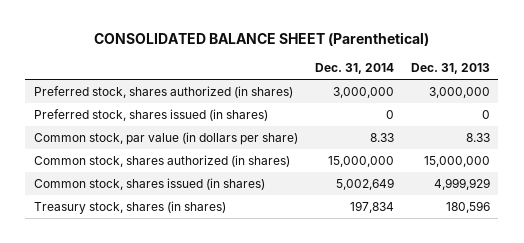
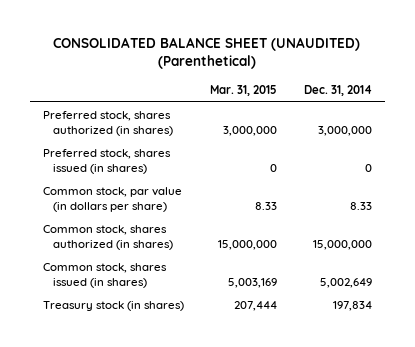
[93,31,429,46] CONSOLIDATED BALANCE SHEET (Parenthetical) -> [53,36,361,70] CONSOLIDATED BALANCE SHEET (UNAUDITED) (Parenthetical)
[410,62,490,74] Dec. 31, 2013 -> none
none -> [210,84,278,96] Mar. 31, 2015
[33,200,226,214] Treasury stock, shares (in shares) -> [43,301,185,312] Treasury stock (in shares)

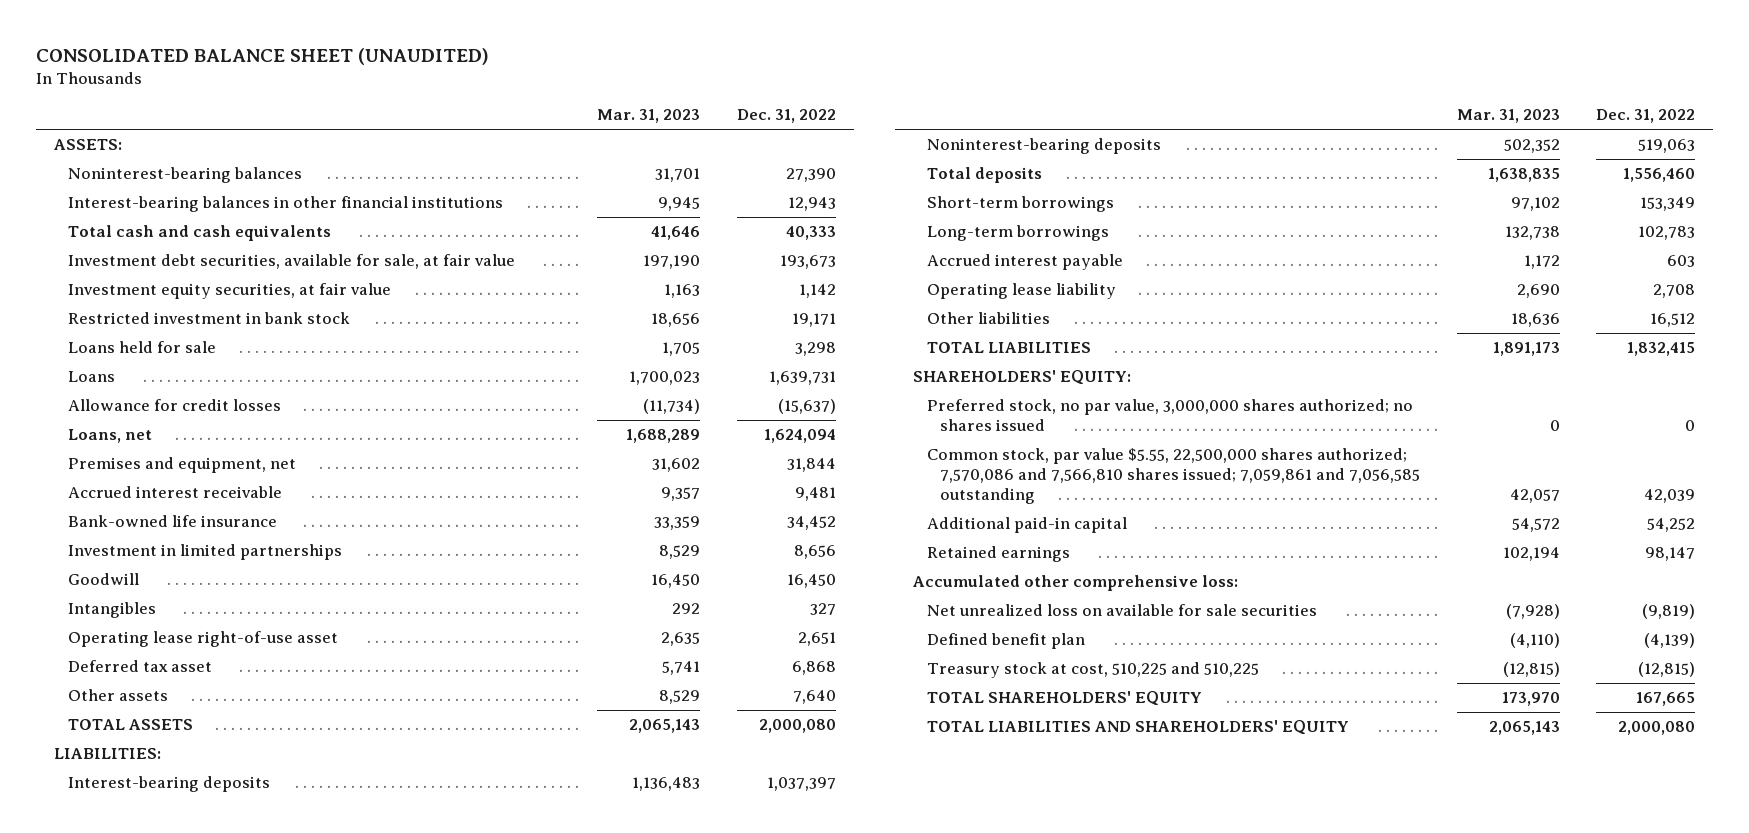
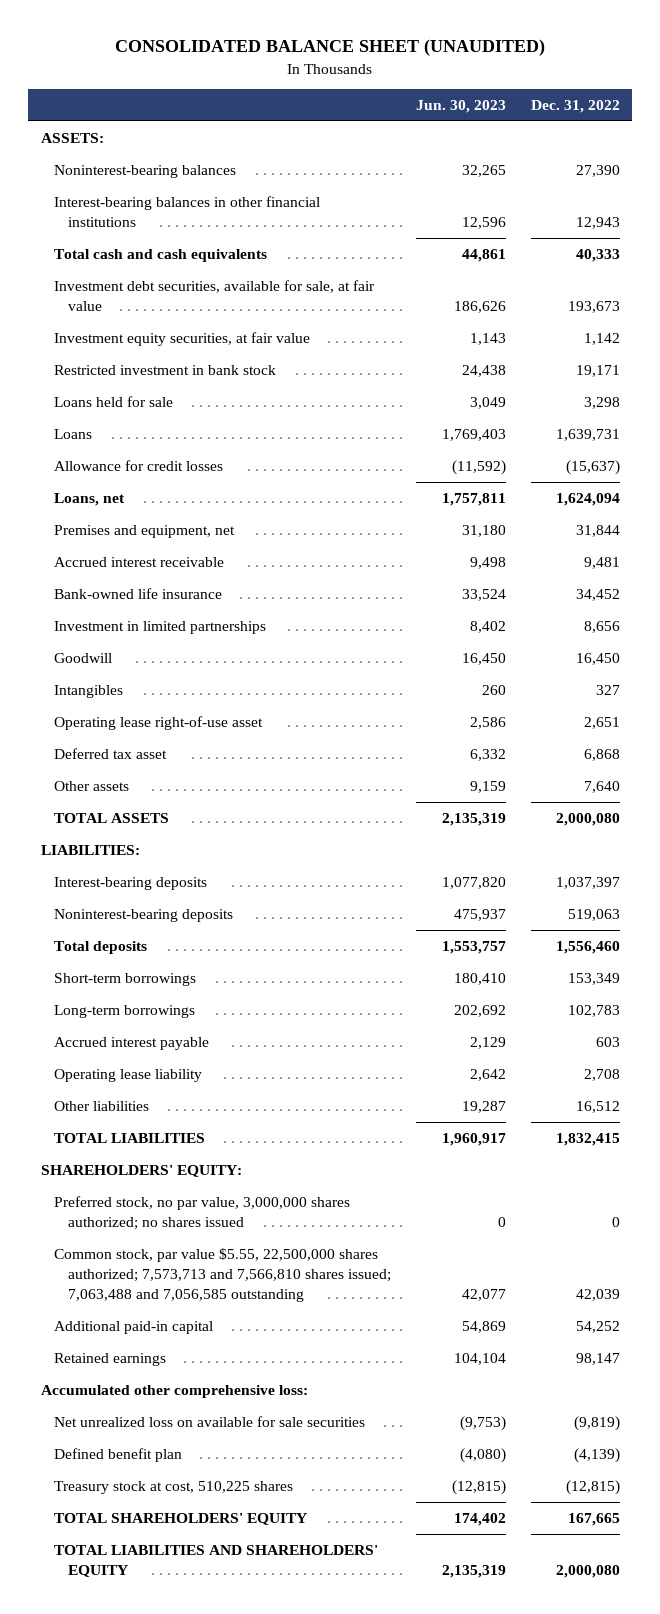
[597,109,701,124] Mar. 31, 2023 -> none
none -> [415,100,506,114] Jun. 30, 2023
[926,448,1421,505] Common stock, par value $5.55, 22,500,000 shares authorized; 7,570,086 and 7,566,810 shares issued; 7,059,861 and 7,056,585 outstanding -> [54,1247,391,1303] Common stock, par value $5.55, 22,500,000 shares authorized; 7,573,713 and 7,566,810 shares issued; 7,063,488 and 7,056,585 outstanding
[926,662,1259,679] Treasury stock at cost, 510,225 and 510,225 -> [54,1480,294,1494] Treasury stock at cost, 510,225 shares

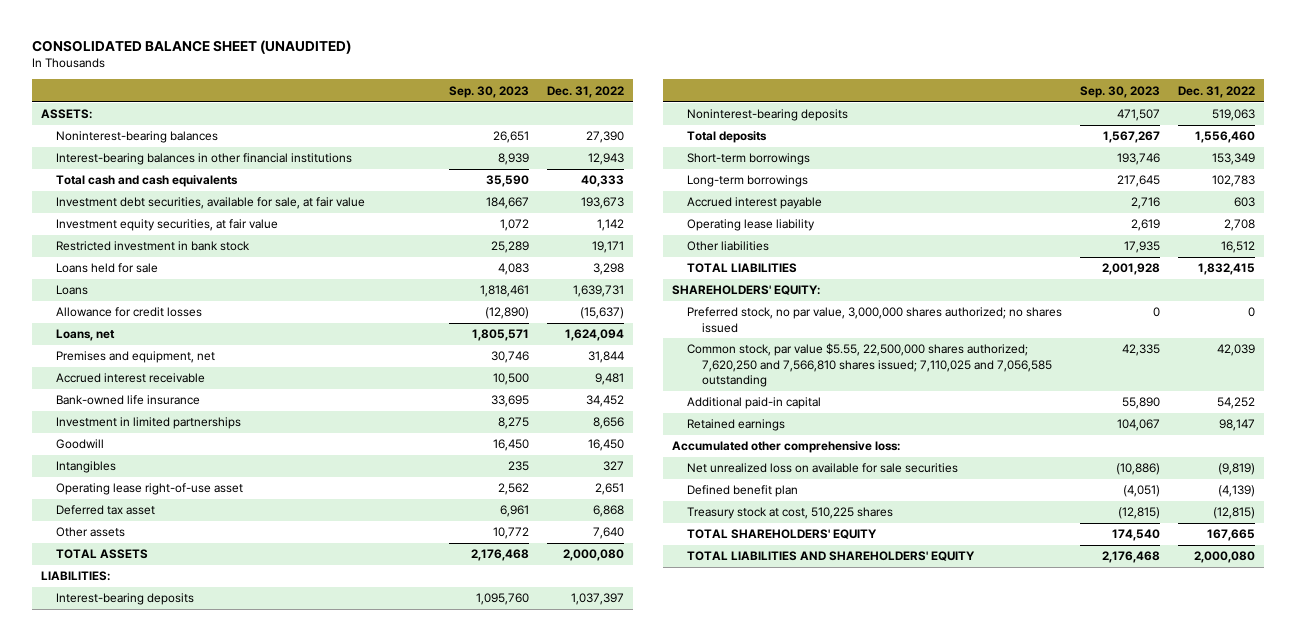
[415,100,506,114] Jun. 30, 2023 -> none
none -> [448,85,529,98] Sep. 30, 2023
[54,1247,391,1303] Common stock, par value $5.55, 22,500,000 shares authorized; 7,573,713 and 7,566,810 shares issued; 7,063,488 and 7,056,585 outstanding -> [687,343,1052,387] Common stock, par value $5.55, 22,500,000 shares authorized; 7,620,250 and 7,566,810 shares issued; 7,110,025 and 7,056,585 outstanding

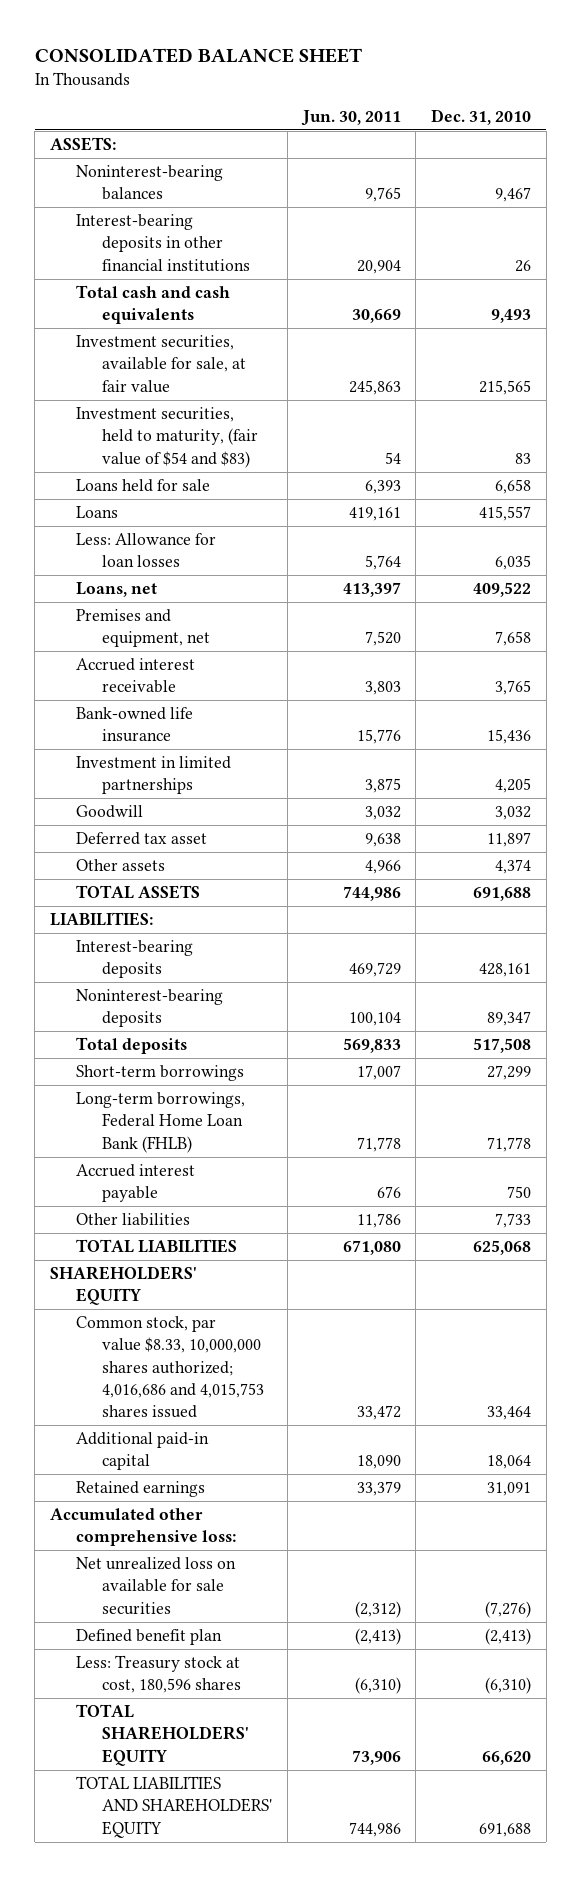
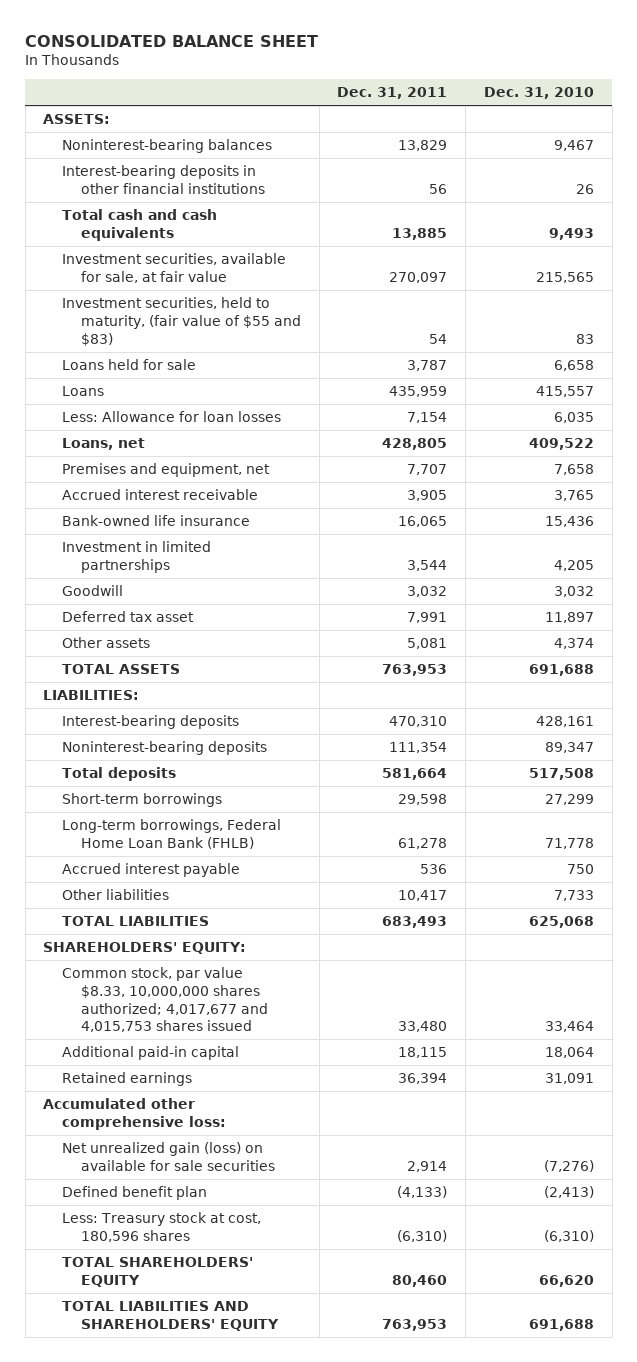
[300,109,401,126] Jun. 30, 2011 -> none
none -> [337,86,448,99] Dec. 31, 2011
[76,407,259,468] Investment securities, held to maturity, (fair value of $54 and $83) -> [62,297,302,346] Investment securities, held to maturity, (fair value of $55 and $83)
[49,1266,197,1306] SHAREHOLDERS' EQUITY -> [43,942,247,955] SHAREHOLDERS' EQUITY:
[76,1316,265,1418] Common stock, par value $8.33, 10,000,000 shares authorized; 4,016,686 and 4,015,753 shares issued -> [62,967,269,1033] Common stock, par value $8.33, 10,000,000 shares authorized; 4,017,677 and 4,015,753 shares issued
[76,1557,237,1615] Net unrealized loss on available for sale securities -> [62,1142,276,1171] Net unrealized gain (loss) on available for sale securities

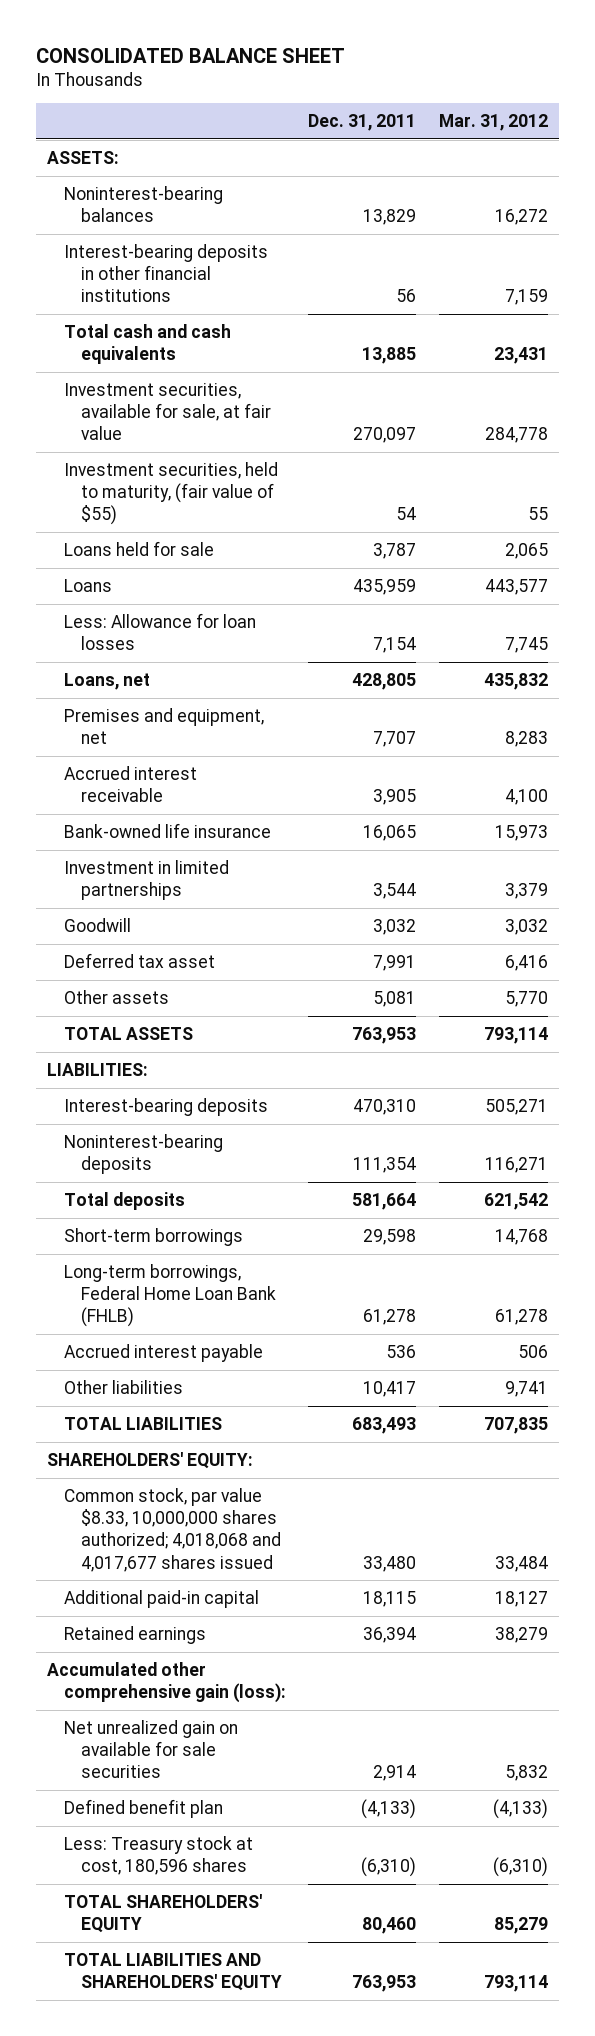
[483,86,594,99] Dec. 31, 2010 -> none
none -> [438,114,548,132] Mar. 31, 2012
[62,297,302,346] Investment securities, held to maturity, (fair value of $55 and $83) -> [63,461,278,526] Investment securities, held to maturity, (fair value of $55)
[62,967,269,1033] Common stock, par value $8.33, 10,000,000 shares authorized; 4,017,677 and 4,015,753 shares issued -> [63,1487,281,1572] Common stock, par value $8.33, 10,000,000 shares authorized; 4,018,068 and 4,017,677 shares issued
[43,1098,227,1130] Accumulated other comprehensive loss: -> [46,1661,286,1704] Accumulated other comprehensive gain (loss):
[62,1142,276,1171] Net unrealized gain (loss) on available for sale securities -> [63,1719,238,1779] Net unrealized gain on available for sale securities

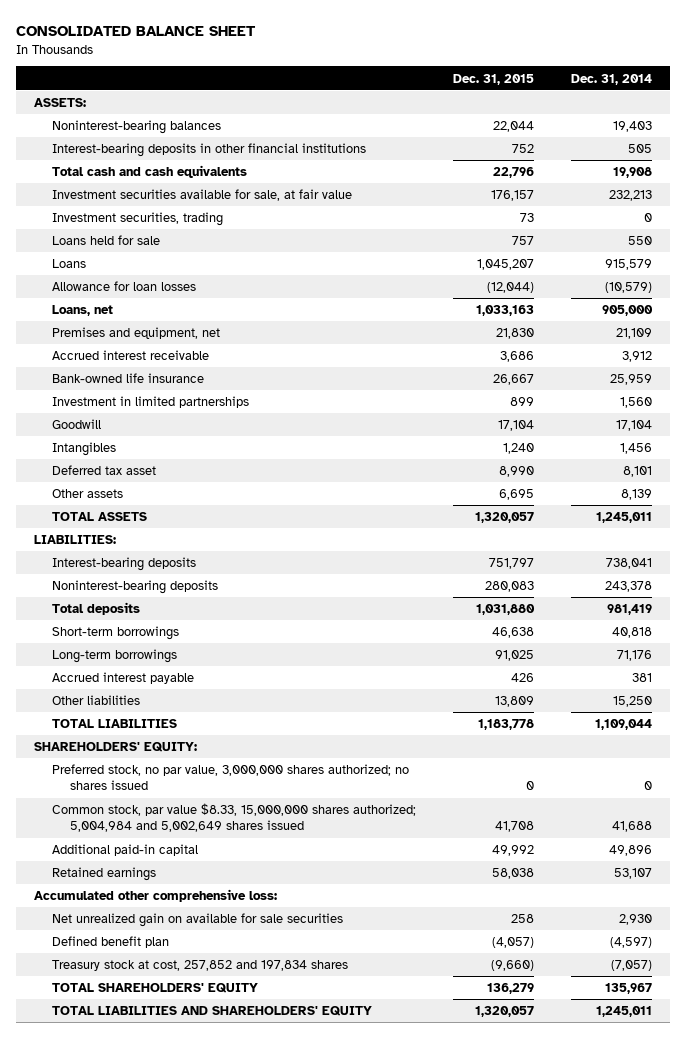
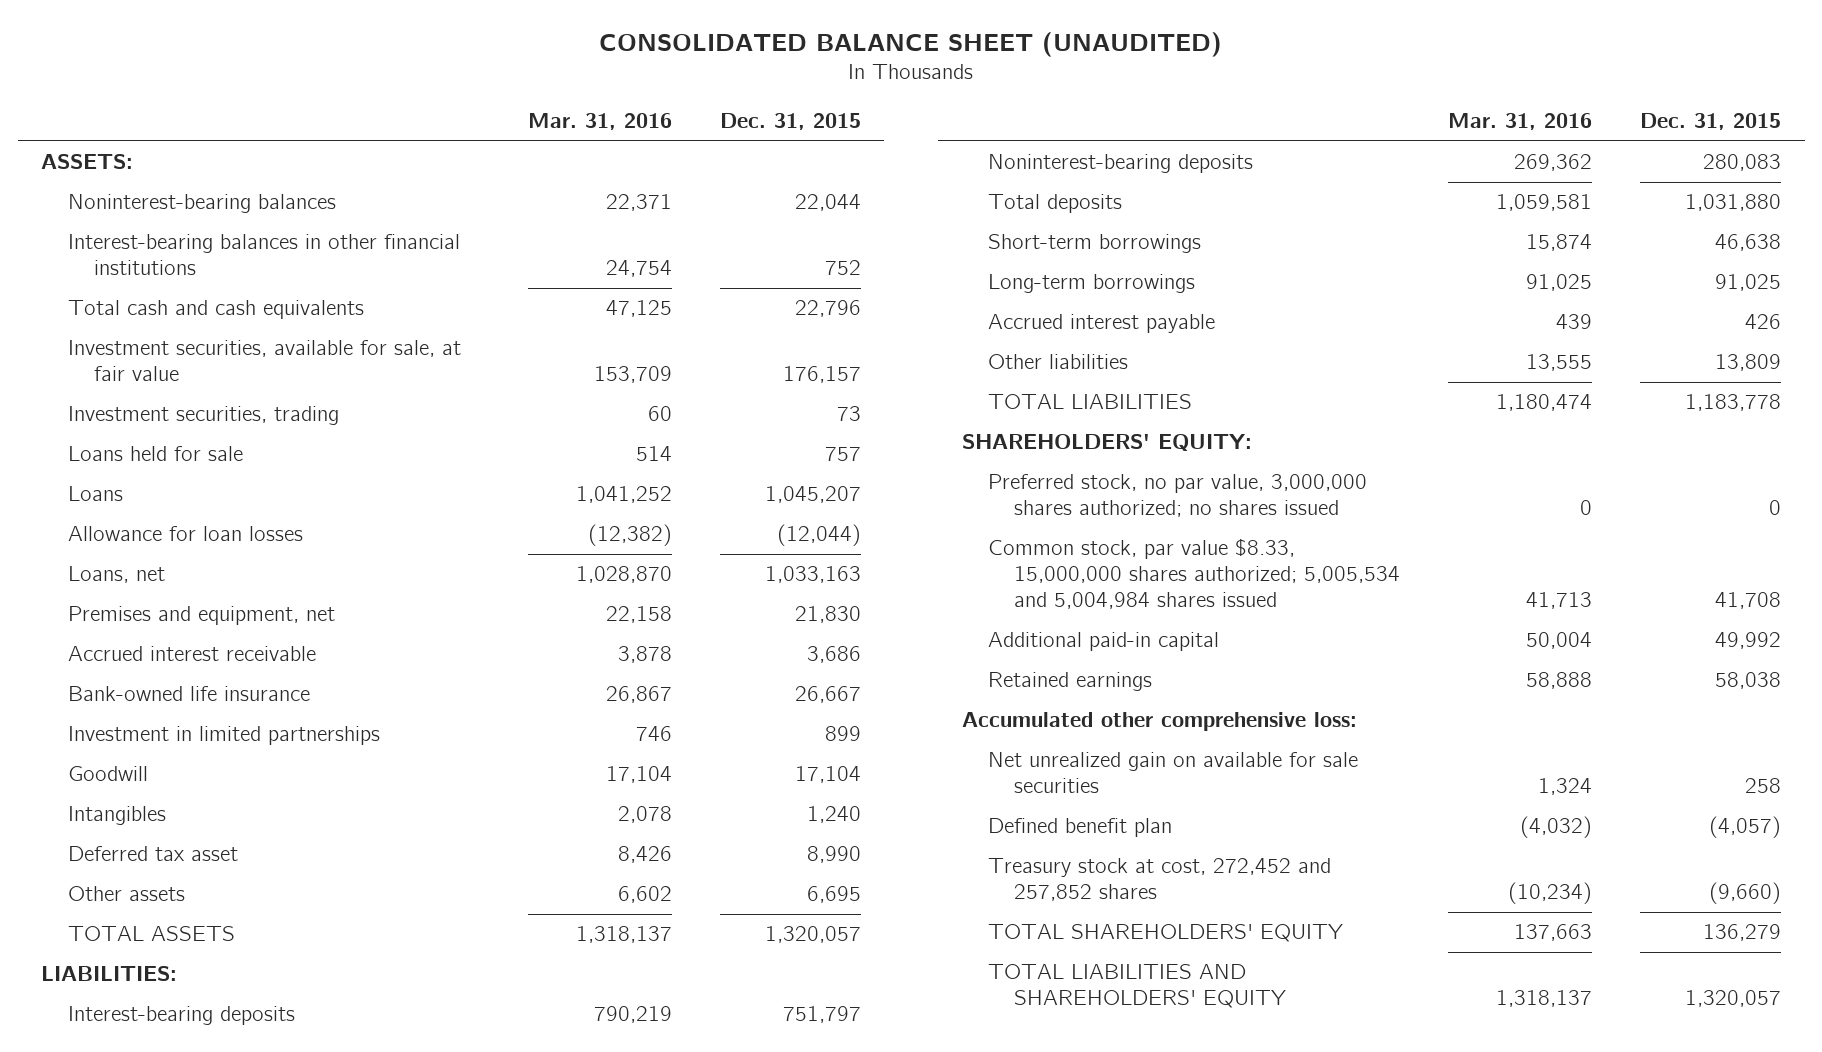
[15,26,256,37] CONSOLIDATED BALANCE SHEET -> [599,31,1223,57] CONSOLIDATED BALANCE SHEET (UNAUDITED)
[570,73,652,85] Dec. 31, 2014 -> none
none -> [527,113,672,131] Mar. 31, 2016
[52,143,367,158] Interest-bearing deposits in other financial institutions -> [67,234,460,276] Interest-bearing balances in other financial institutions
[52,189,353,202] Investment securities available for sale, at fair value -> [67,340,461,382] Investment securities, available for sale, at fair value
[52,803,417,833] Common stock, par value $8.33, 15,000,000 shares authorized; 5,004,984 and 5,002,649 shares issued -> [987,538,1400,609] Common stock, par value $8.33, 15,000,000 shares authorized; 5,005,534 and 5,004,984 shares issued
[52,960,349,972] Treasury stock at cost, 257,852 and 197,834 shares -> [987,858,1331,902] Treasury stock at cost, 272,452 and 257,852 shares

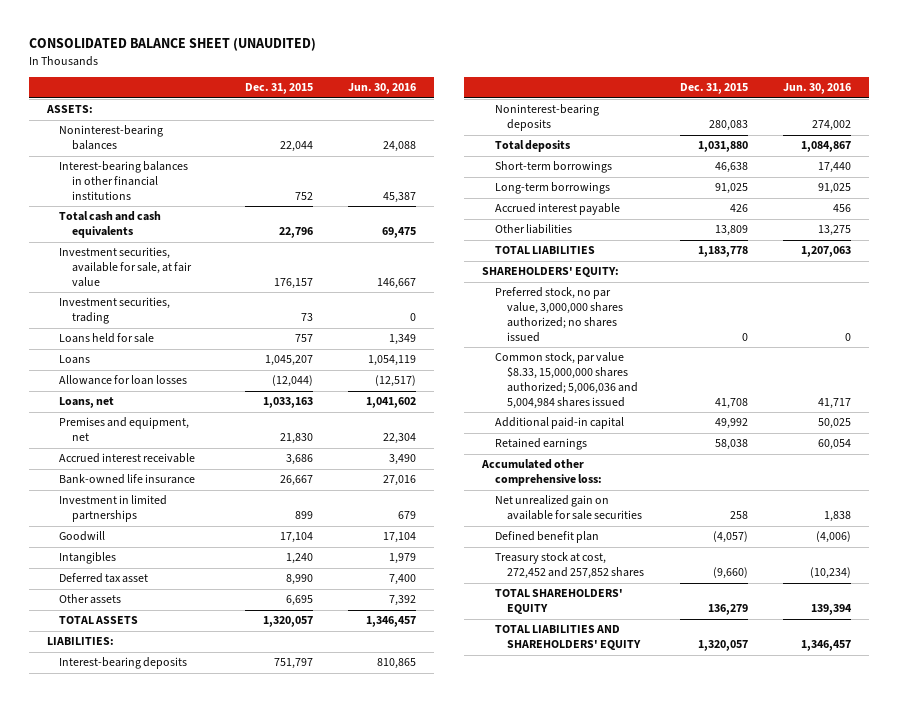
[527,113,672,131] Mar. 31, 2016 -> none
none -> [347,83,416,95] Jun. 30, 2016
[987,538,1400,609] Common stock, par value $8.33, 15,000,000 shares authorized; 5,005,534 and 5,004,984 shares issued -> [494,352,639,409] Common stock, par value $8.33, 15,000,000 shares authorized; 5,006,036 and 5,004,984 shares issued

